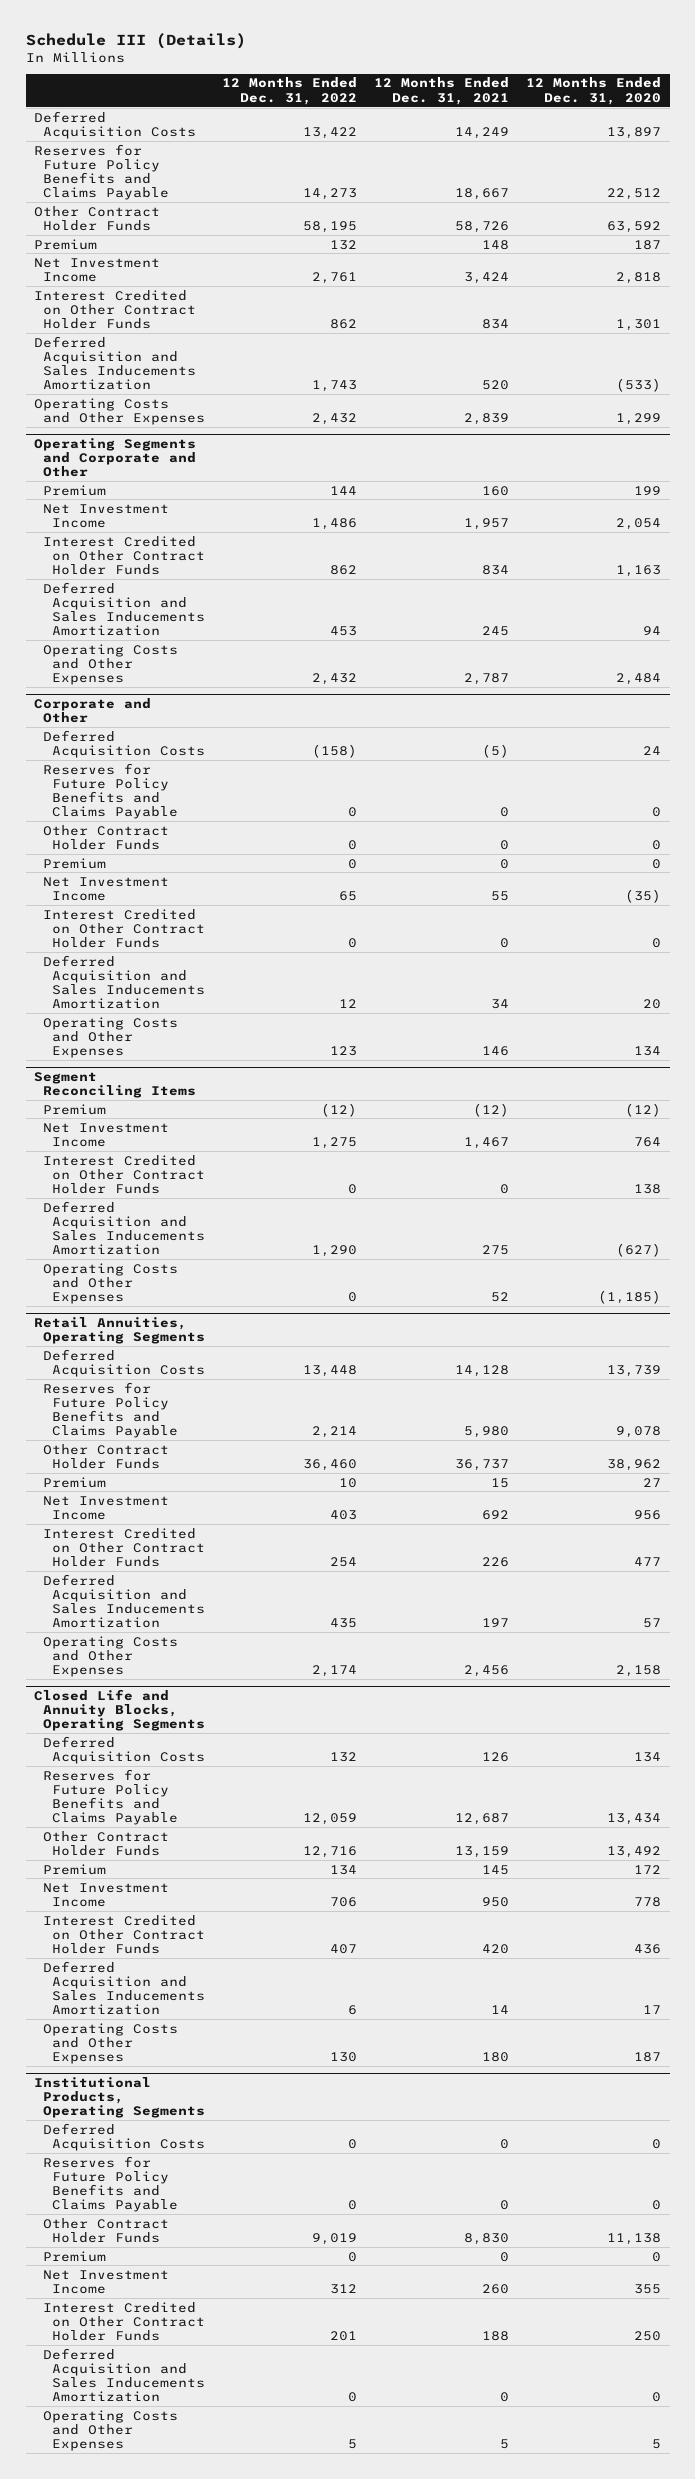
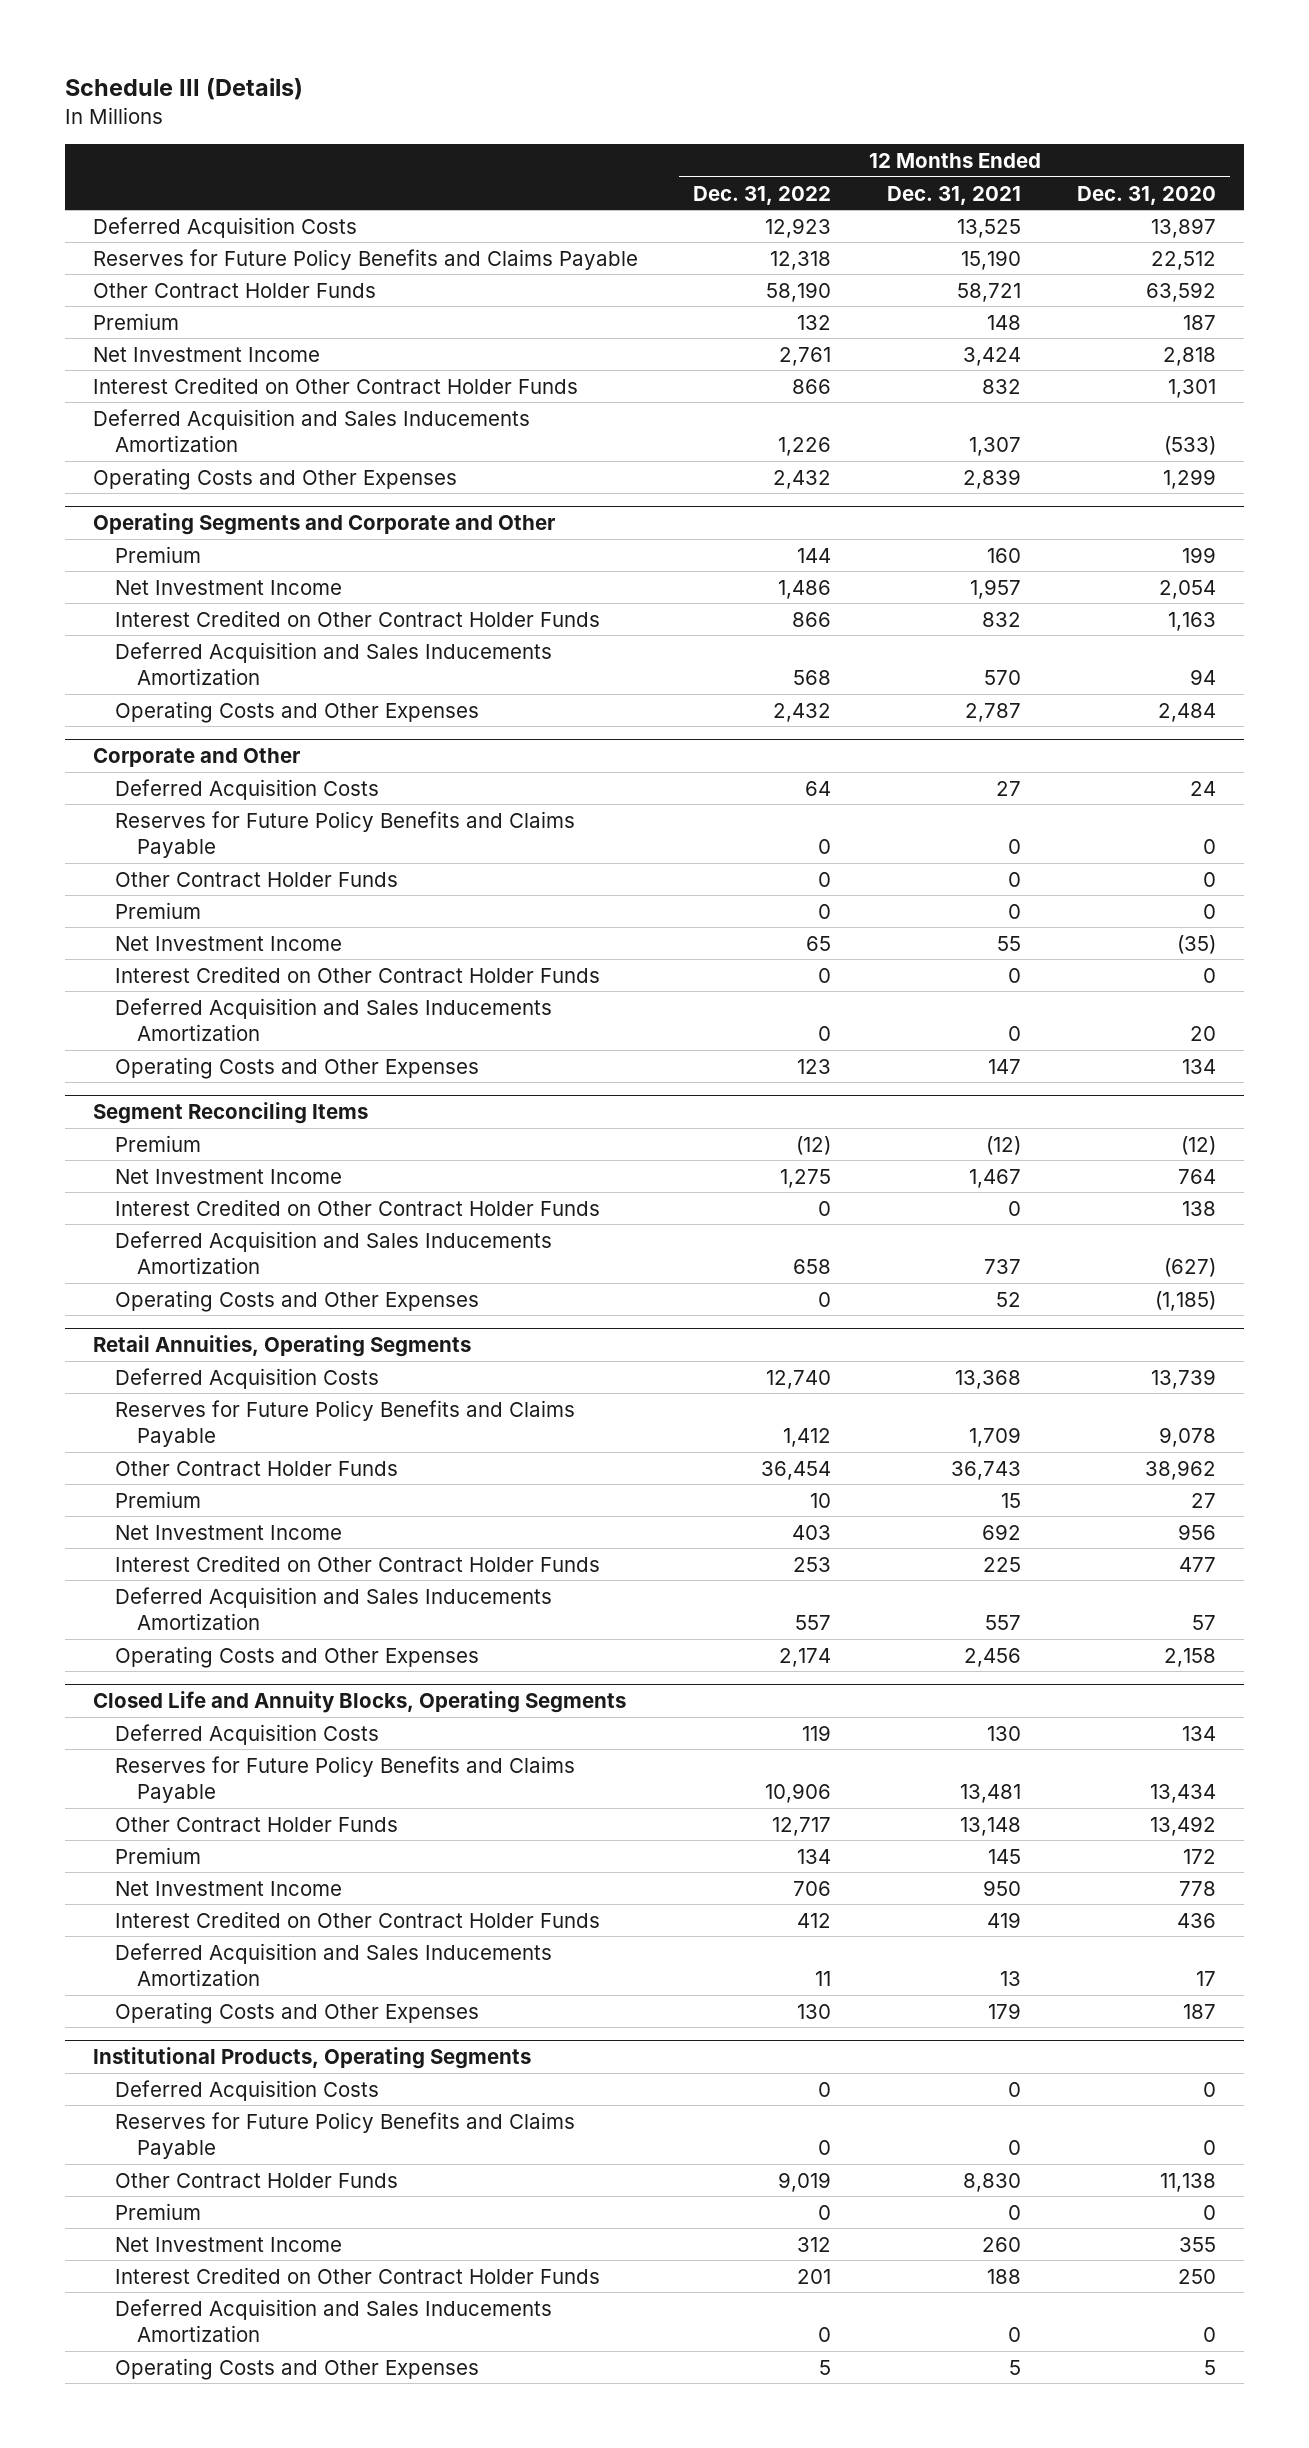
[303,126,358,139] 13,422 -> [765,217,832,238] 12,923
[455,126,510,139] 14,249 -> [957,218,1022,238] 13,525
[303,188,358,201] 14,273 -> [770,250,832,270] 12,318
[455,188,510,201] 18,667 -> [961,249,1022,270] 15,190
[303,220,358,233] 58,195 -> [766,281,832,302] 58,190
[455,220,510,233] 58,726 -> [957,282,1022,302] 58,721
[330,319,358,330] 862 -> [792,378,832,394] 866
[482,319,510,330] 834 -> [982,378,1022,394] 832
[312,380,358,393] 1,743 -> [778,437,832,457] 1,226
[482,380,510,391] 520 -> [969,437,1022,457] 1,307
[330,565,358,576] 862 -> [792,611,832,627] 866
[482,565,510,576] 834 -> [982,611,1022,627] 832
[330,626,358,637] 453 -> [793,670,832,686] 568
[482,626,510,637] 245 -> [984,670,1022,686] 570
[312,743,358,758] (158) -> [805,780,832,796] 64
[482,743,510,758] (5) -> [996,780,1022,796] 27
[339,999,358,1009] 12 -> [818,1026,832,1042] 0
[491,999,510,1010] 34 -> [1008,1026,1022,1042] 0
[482,1046,510,1057] 146 -> [988,1058,1022,1074] 147
[312,1245,358,1258] 1,290 -> [793,1259,832,1275] 658
[482,1245,510,1256] 275 -> [984,1259,1022,1275] 737
[303,1364,358,1377] 13,448 -> [766,1369,832,1389] 12,740
[455,1364,510,1377] 14,128 -> [955,1369,1022,1389] 13,368
[312,1426,358,1439] 2,214 -> [783,1428,832,1448] 1,412
[464,1426,510,1439] 5,980 -> [969,1427,1022,1448] 1,709
[303,1458,358,1471] 36,460 -> [761,1460,832,1480] 36,454
[455,1458,510,1471] 36,737 -> [951,1460,1022,1480] 36,743
[330,1557,358,1568] 254 -> [793,1556,832,1572] 253
[482,1557,510,1568] 226 -> [983,1556,1022,1572] 225
[330,1618,358,1629] 435 -> [795,1615,832,1631] 557
[482,1618,510,1628] 197 -> [985,1615,1022,1631] 557
[330,1751,358,1762] 132 -> [802,1724,832,1741] 119
[482,1751,510,1762] 126 -> [987,1725,1022,1741] 130
[303,1813,358,1826] 12,059 -> [765,1783,832,1804] 10,906
[455,1813,510,1826] 12,687 -> [960,1784,1022,1804] 13,481
[303,1845,358,1858] 12,716 -> [772,1816,832,1836] 12,717
[455,1845,510,1858] 13,159 -> [960,1816,1022,1836] 13,148
[330,1944,358,1955] 407 -> [797,1912,832,1928] 412
[482,1944,510,1955] 420 -> [987,1911,1022,1928] 419
[348,2005,358,2016] 6 -> [815,1971,832,1987] 11
[491,2005,510,2015] 14 -> [1000,1971,1022,1987] 13
[482,2052,510,2063] 180 -> [988,2002,1022,2019] 179

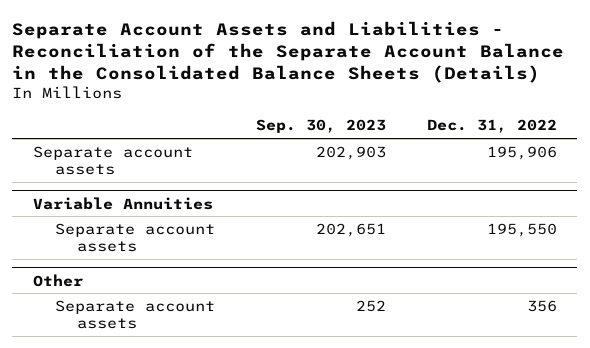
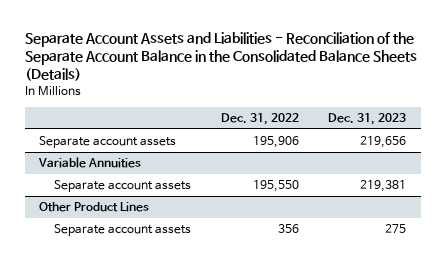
[255,119,386,134] Sep. 30, 2023 -> none
none -> [328,113,407,126] Dec. 31, 2023
[32,273,83,287] Other -> [39,202,150,213] Other Product Lines

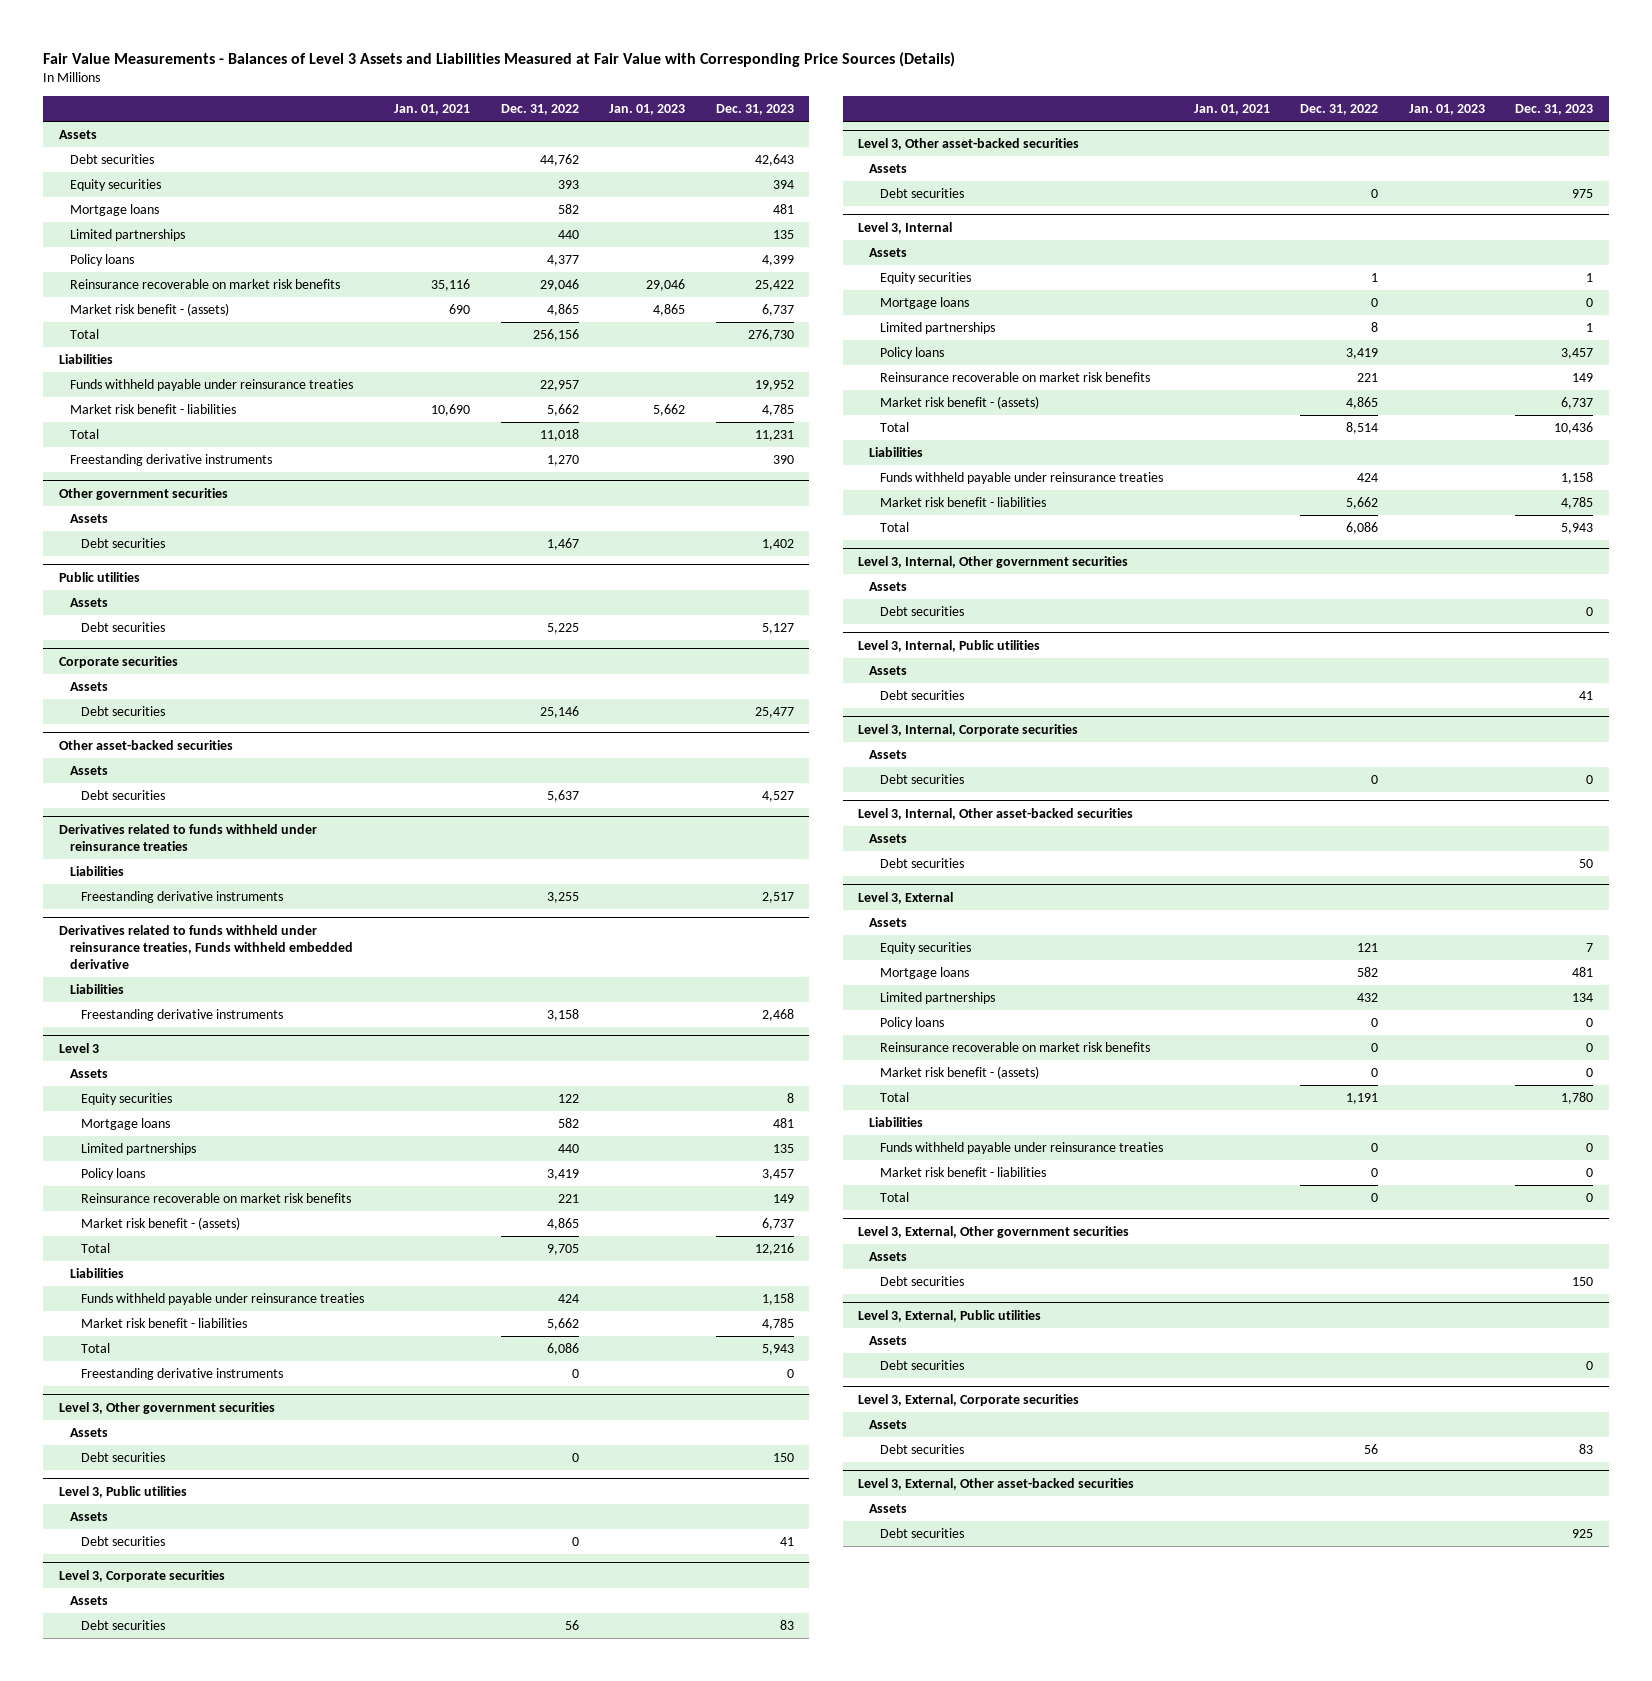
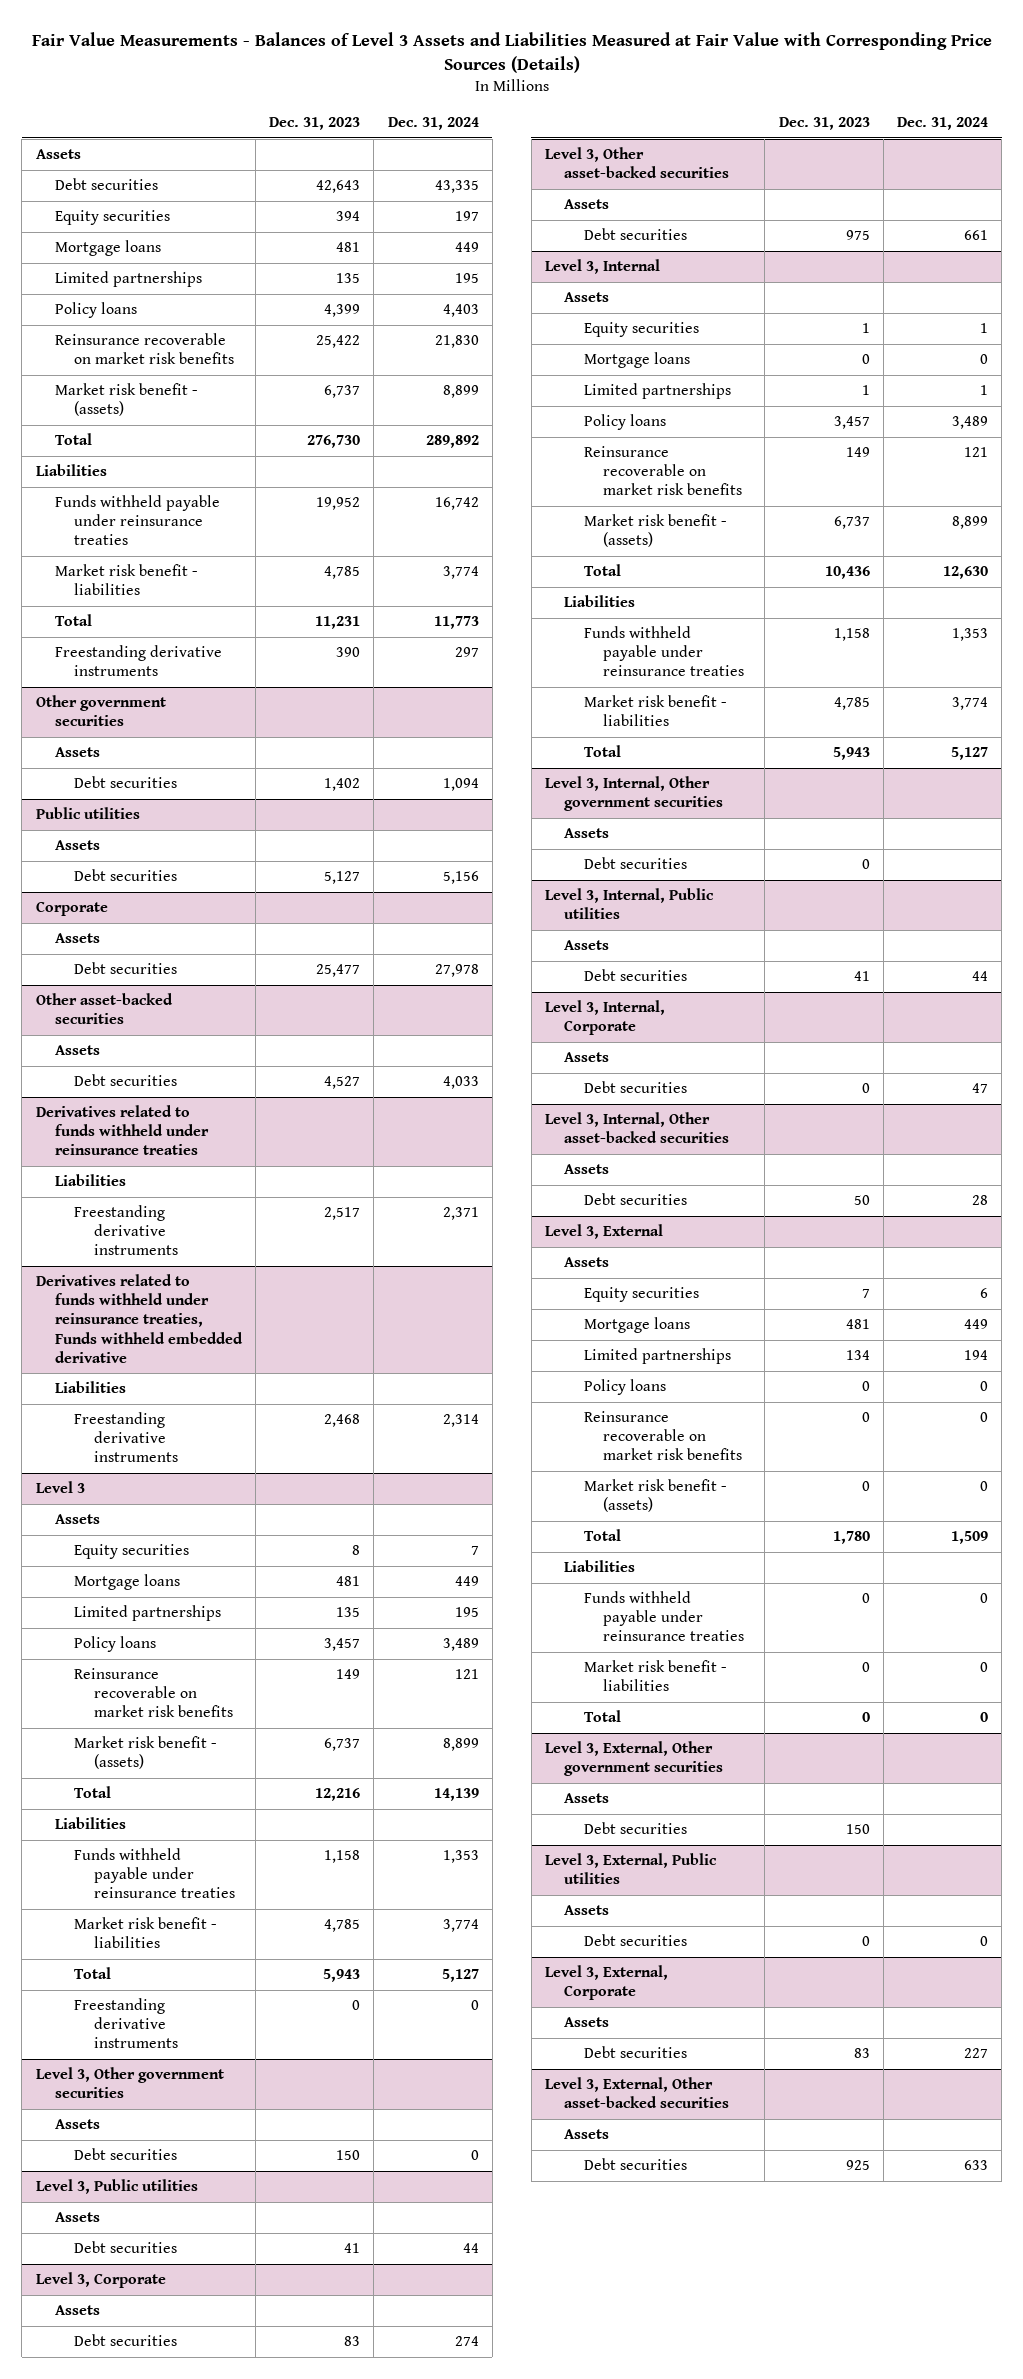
[394,103,471,115] Jan. 01, 2021 -> none
[500,103,579,115] Dec. 31, 2022 -> none
[609,103,686,115] Jan. 01, 2023 -> none
none -> [387,116,479,130] Dec. 31, 2024
[58,655,178,668] Corporate securities -> [35,901,108,917] Corporate
[58,1569,225,1582] Level 3, Corporate securities -> [35,2272,166,2289] Level 3, Corporate
[857,723,1078,736] Level 3, Internal, Corporate securities -> [544,1000,665,1036] Level 3, Internal, Corporate
[857,1393,1079,1406] Level 3, External, Corporate securities -> [544,1965,668,2001] Level 3, External, Corporate

